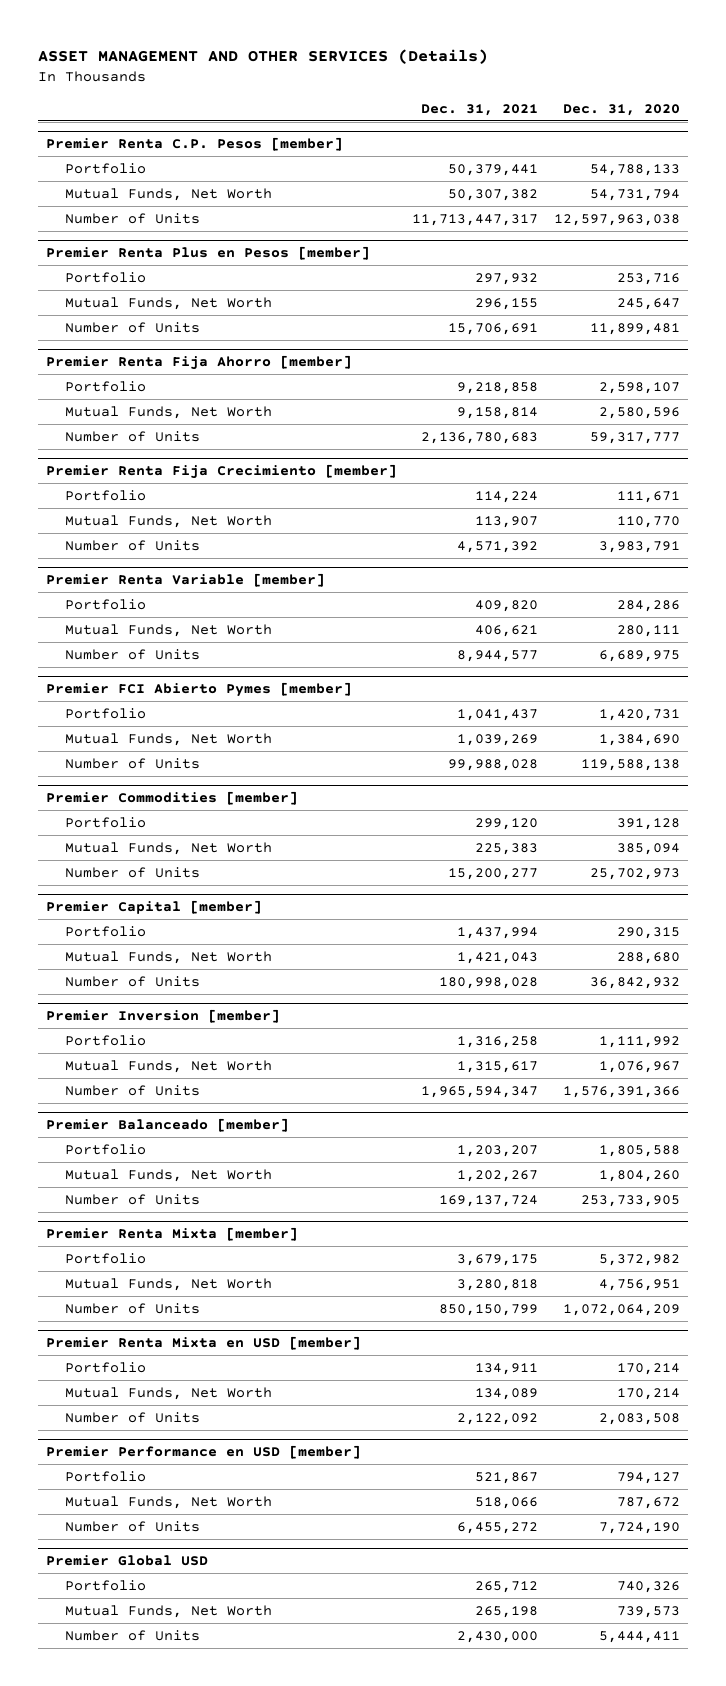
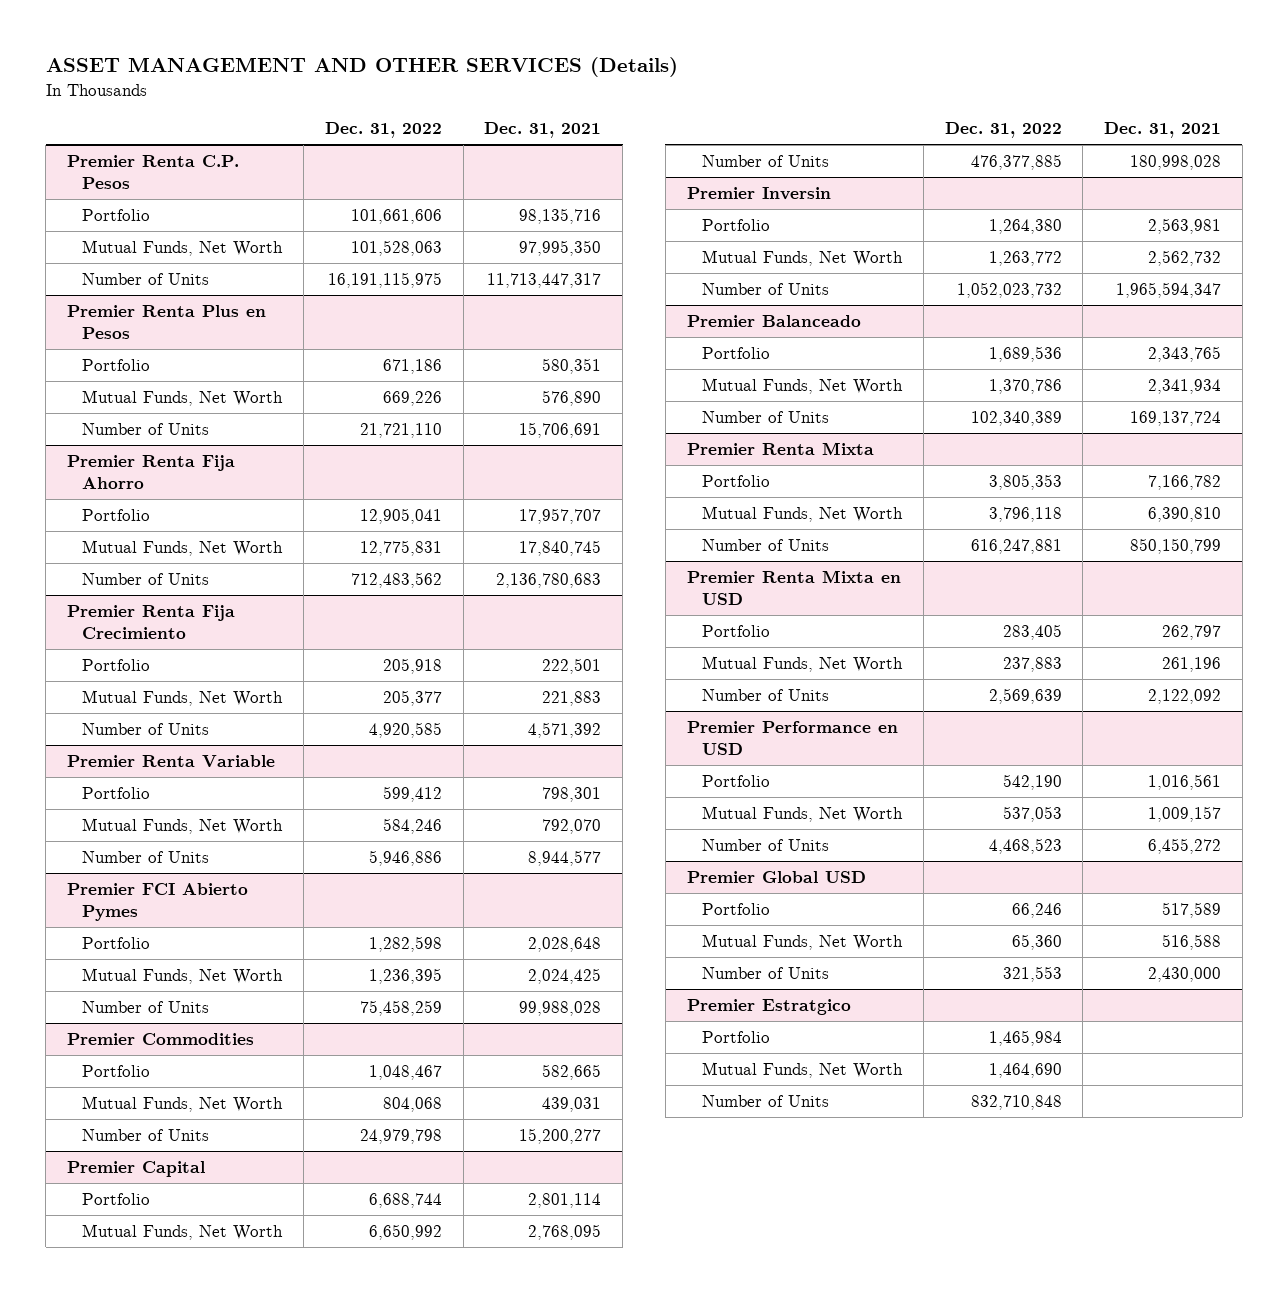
[563,103,681,116] Dec. 31, 2020 -> none
none -> [324,122,442,139] Dec. 31, 2022
[45,137,343,152] Premier Renta C.P. Pesos [member] -> [67,154,240,189] Premier Renta C.P. Pesos
[448,163,539,176] 50,379,441 -> [519,207,602,224] 98,135,716
[448,188,539,201] 50,307,382 -> [519,239,602,256] 97,995,350
[45,246,370,261] Premier Renta Plus en Pesos [member] -> [67,304,267,339] Premier Renta Plus en Pesos
[475,272,539,285] 297,932 -> [542,357,602,374] 580,351
[475,297,539,310] 296,155 -> [542,389,602,406] 576,890
[45,355,352,371] Premier Renta Fija Ahorro [member] -> [67,454,236,489] Premier Renta Fija Ahorro
[457,381,539,394] 9,218,858 -> [519,507,602,524] 17,957,707
[457,406,539,419] 9,158,814 -> [519,539,602,556] 17,840,745
[45,464,397,480] Premier Renta Fija Crecimiento [member] -> [67,604,236,639] Premier Renta Fija Crecimiento
[475,490,539,503] 114,224 -> [542,657,602,674] 222,501
[475,515,539,528] 113,907 -> [542,690,602,706] 221,883
[45,573,325,588] Premier Renta Variable [member] -> [67,754,276,767] Premier Renta Variable
[475,599,539,612] 409,820 -> [542,786,602,802] 798,301
[475,624,539,637] 406,621 -> [542,818,602,834] 792,070
[45,682,352,698] Premier FCI Abierto Pymes [member] -> [67,882,249,921] Premier FCI Abierto Pymes
[457,708,539,721] 1,041,437 -> [528,936,602,952] 2,028,648
[457,733,539,746] 1,039,269 -> [528,967,602,984] 2,024,425
[45,791,298,806] Premier Commodities [member] -> [67,1032,255,1045] Premier Commodities
[475,817,539,830] 299,120 -> [542,1063,602,1080] 582,665
[475,842,539,855] 225,383 -> [542,1096,602,1112] 439,031
[45,900,262,915] Premier Capital [member] -> [67,1160,206,1177] Premier Capital
[457,926,539,939] 1,437,994 -> [528,1192,602,1208] 2,801,114
[457,951,539,964] 1,421,043 -> [528,1223,602,1240] 2,768,095
[45,1009,280,1024] Premier Inversion [member] -> [686,186,831,200] Premier Inversin
[457,1035,539,1048] 1,316,258 -> [1148,217,1222,234] 2,563,981
[457,1060,539,1073] 1,315,617 -> [1148,249,1222,266] 2,562,732
[45,1118,289,1133] Premier Balanceado [member] -> [686,314,861,327] Premier Balanceado
[457,1144,539,1157] 1,203,207 -> [1148,345,1222,362] 2,343,765
[457,1169,539,1182] 1,202,267 -> [1148,378,1222,394] 2,341,934
[45,1227,298,1242] Premier Renta Mixta [member] -> [686,441,874,455] Premier Renta Mixta
[457,1253,539,1266] 3,679,175 -> [1148,474,1222,490] 7,166,782
[457,1278,539,1291] 3,280,818 -> [1148,506,1222,522] 6,390,810
[45,1336,361,1351] Premier Renta Mixta en USD [member] -> [686,569,901,605] Premier Renta Mixta en USD
[475,1362,539,1375] 134,911 -> [1162,624,1222,640] 262,797
[475,1387,539,1400] 134,089 -> [1162,656,1222,672] 261,196
[45,1445,361,1460] Premier Performance en USD [member] -> [686,720,898,755] Premier Performance en USD
[475,1471,539,1484] 521,867 -> [1148,773,1222,790] 1,016,561
[475,1496,539,1509] 518,066 -> [1148,805,1222,822] 1,009,157
[475,1580,539,1593] 265,712 -> [1162,901,1222,918] 517,589
[475,1605,539,1618] 265,198 -> [1162,933,1222,950] 516,588
none -> [686,998,851,1015] Premier Estratgico
none -> [701,1030,770,1043] Portfolio
none -> [701,1061,903,1078] Mutual Funds, Net Worth
none -> [701,1094,829,1107] Number of Units

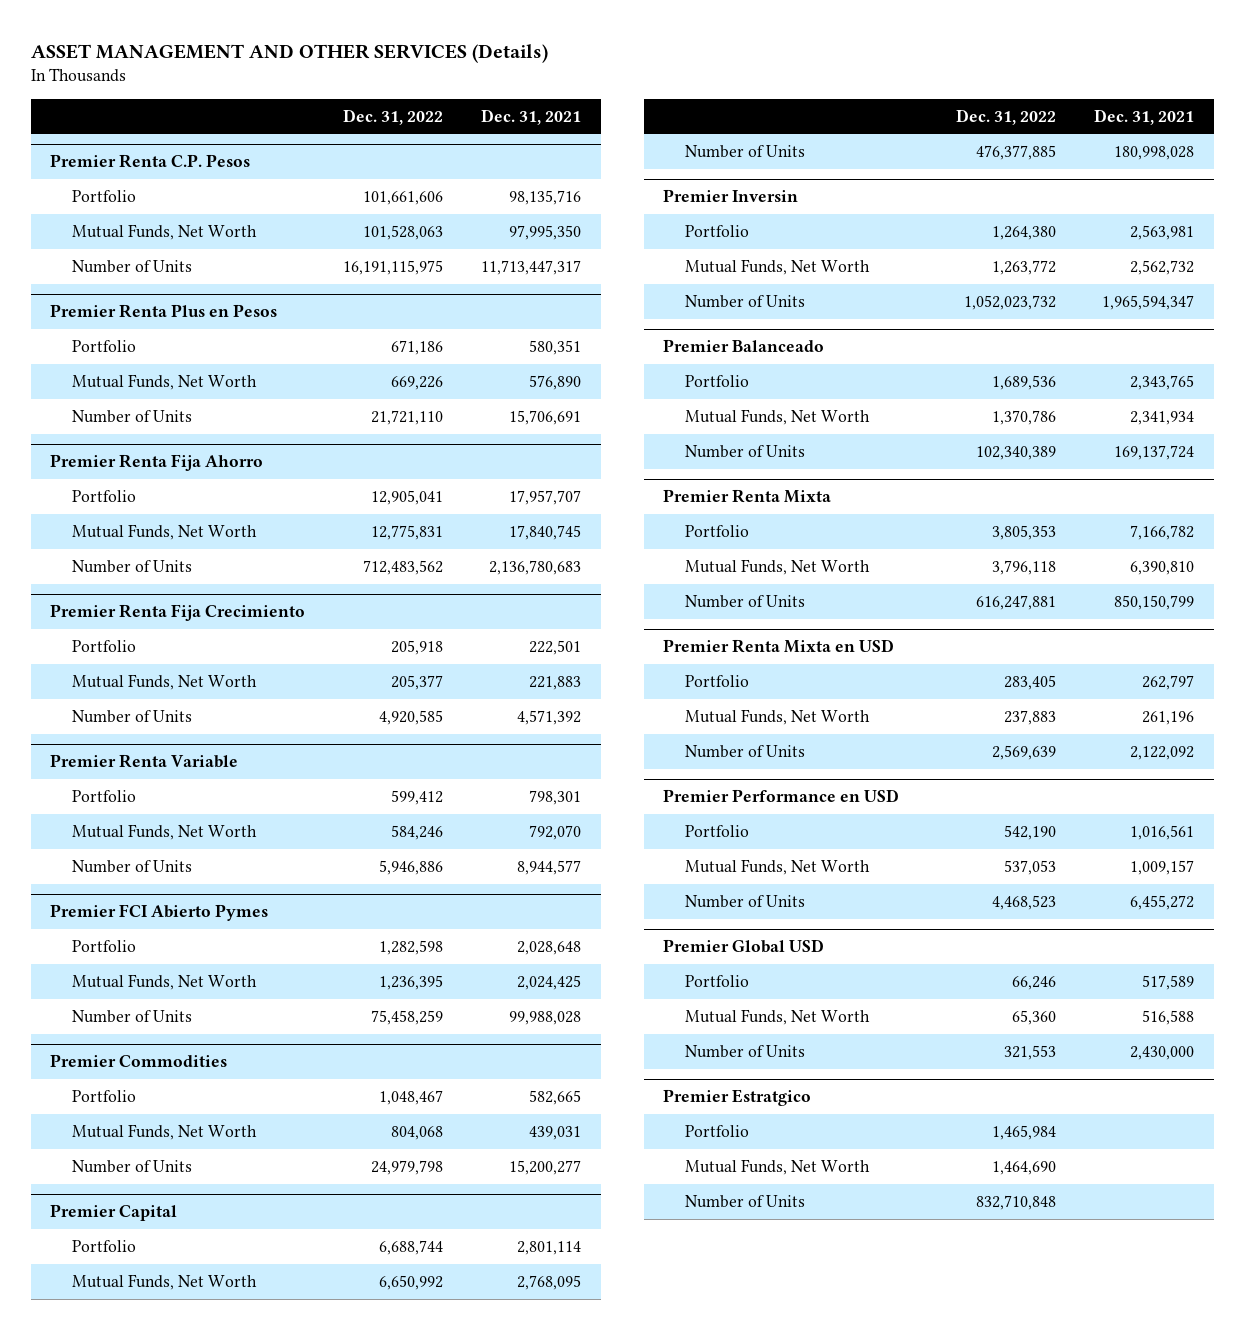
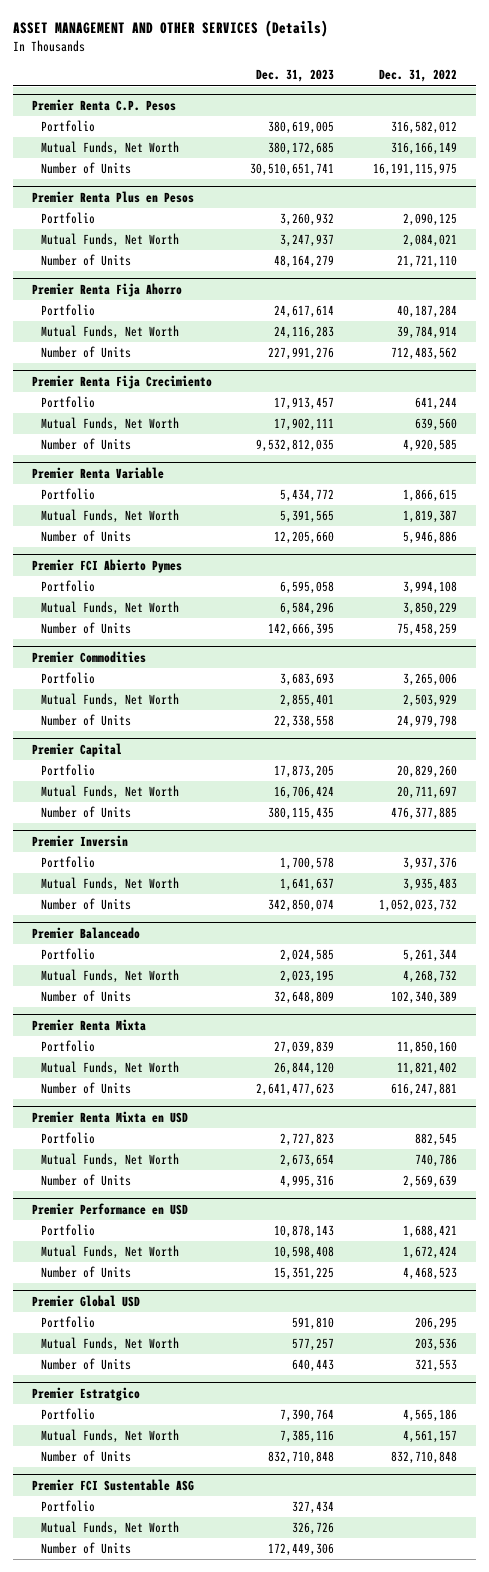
[481,108,582,125] Dec. 31, 2021 -> none
none -> [256,69,335,83] Dec. 31, 2023
[363,190,444,205] 101,661,606 -> [390,121,457,135] 316,582,012
[363,224,444,240] 101,528,063 -> [390,142,457,156] 316,166,149
[391,339,444,355] 671,186 -> [402,213,457,227] 2,090,125
[391,375,444,390] 669,226 -> [402,234,457,248] 2,084,021
[371,489,444,505] 12,905,041 -> [396,305,457,319] 40,187,284
[371,524,444,540] 12,775,831 -> [396,326,457,340] 39,784,914
[391,639,444,655] 205,918 -> [414,397,457,411] 641,244
[391,674,444,690] 205,377 -> [414,418,457,432] 639,560
[391,789,444,805] 599,412 -> [402,489,457,503] 1,866,615
[391,824,444,840] 584,246 -> [402,510,457,524] 1,819,387
[379,939,444,955] 1,282,598 -> [402,581,457,595] 3,994,108
[379,974,444,990] 1,236,395 -> [402,602,457,616] 3,850,229
[379,1089,444,1105] 1,048,467 -> [402,673,457,687] 3,265,006
[391,1125,444,1140] 804,068 -> [402,694,457,708] 2,503,929
[379,1239,444,1255] 6,688,744 -> [396,765,457,779] 20,829,260
[379,1274,444,1290] 6,650,992 -> [396,786,457,800] 20,711,697
[992,225,1057,240] 1,264,380 -> [402,857,457,871] 3,937,376
[992,259,1057,275] 1,263,772 -> [402,878,457,892] 3,935,483
[992,374,1057,390] 1,689,536 -> [402,949,457,963] 5,261,344
[992,409,1057,425] 1,370,786 -> [402,970,457,984] 4,268,732
[992,524,1057,540] 3,805,353 -> [396,1041,457,1055] 11,850,160
[992,559,1057,575] 3,796,118 -> [396,1062,457,1076] 11,821,402
[1004,674,1057,690] 283,405 -> [414,1133,457,1147] 882,545
[1004,709,1057,725] 237,883 -> [414,1154,457,1168] 740,786
[1004,824,1057,840] 542,190 -> [402,1225,457,1239] 1,688,421
[1004,859,1057,875] 537,053 -> [402,1246,457,1260] 1,672,424
[1012,975,1057,990] 66,246 -> [414,1317,457,1331] 206,295
[1012,1009,1057,1025] 65,360 -> [414,1338,457,1352] 203,536
[992,1124,1057,1140] 1,465,984 -> [402,1409,457,1423] 4,565,186
[992,1160,1057,1175] 1,464,690 -> [402,1430,457,1444] 4,561,157
none -> [32,1479,195,1492] Premier FCI Sustentable ASG
none -> [41,1500,96,1513] Portfolio
none -> [41,1521,180,1536] Mutual Funds, Net Worth
none -> [41,1542,132,1555] Number of Units

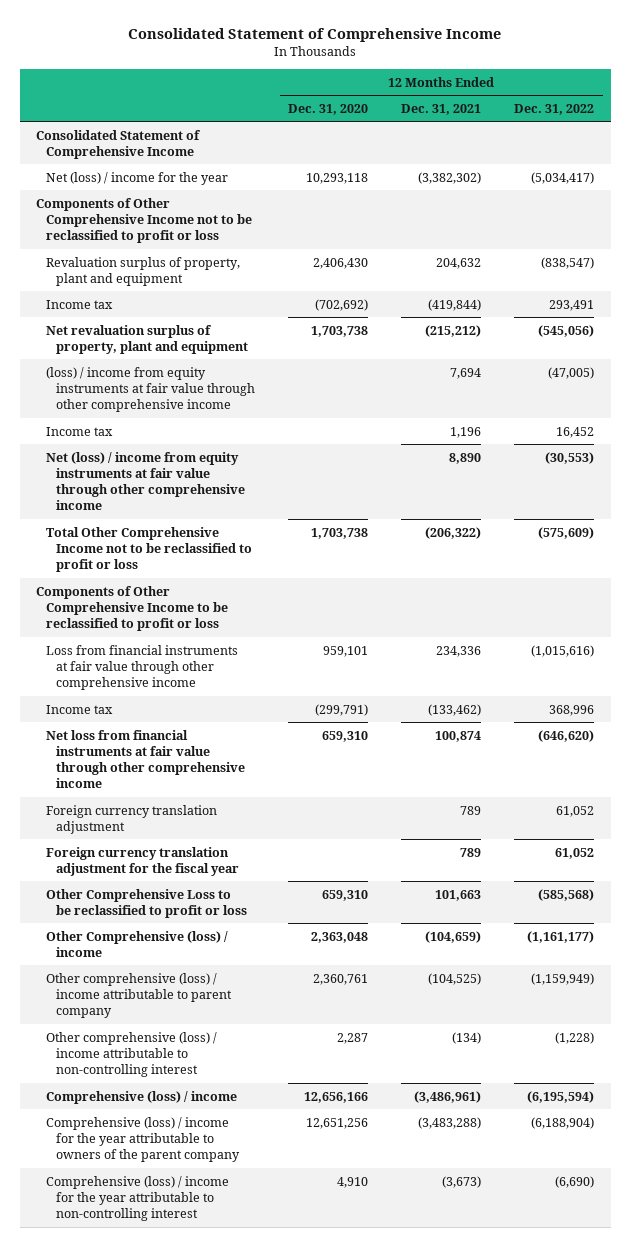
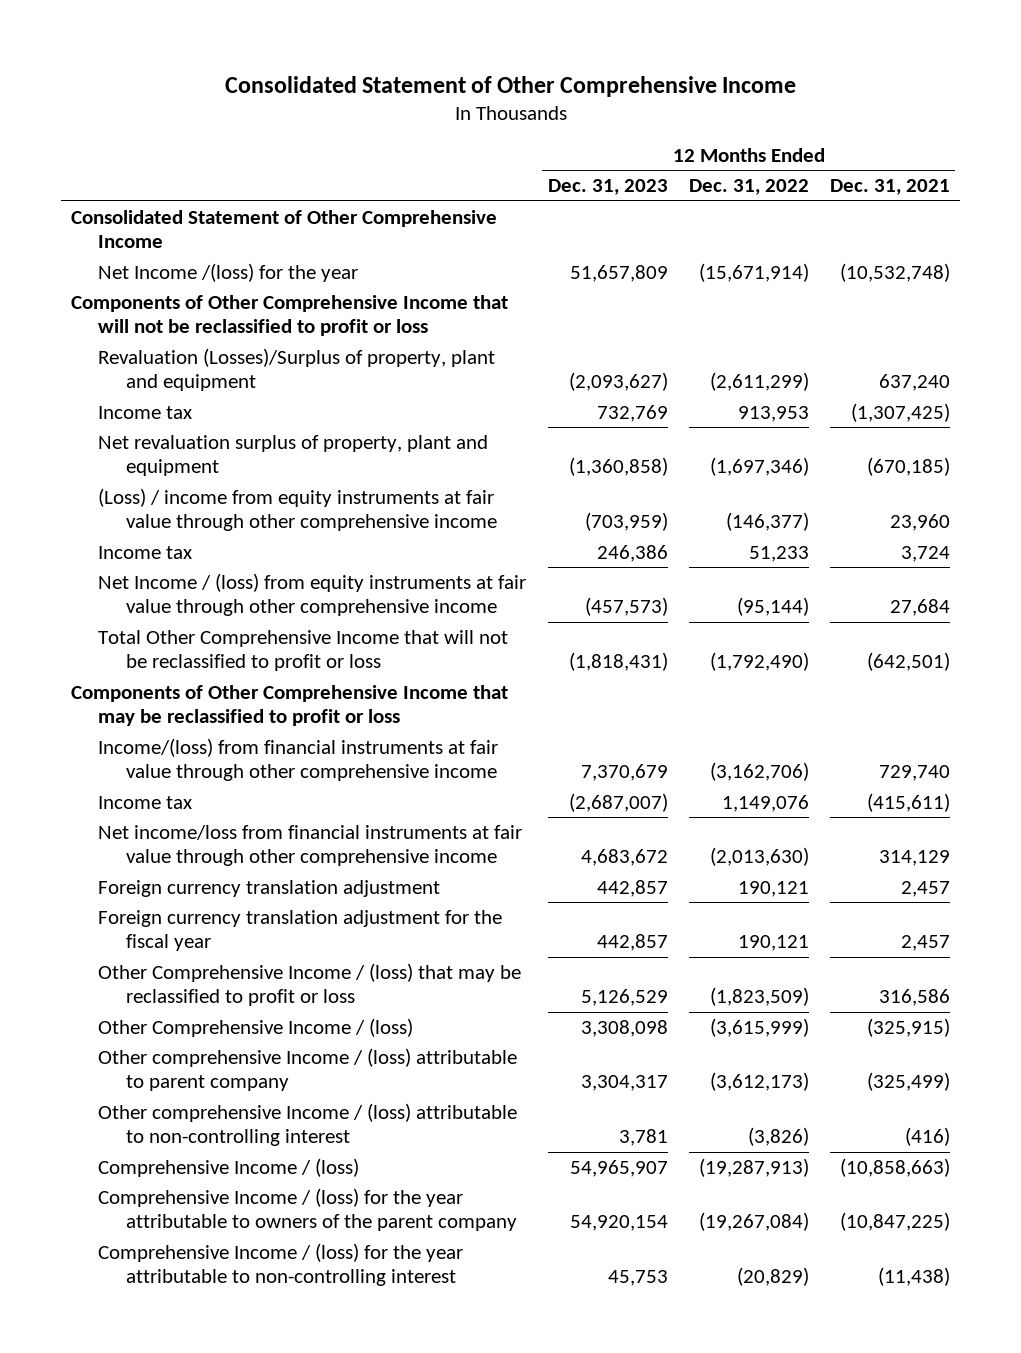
[128,28,502,43] Consolidated Statement of Comprehensive Income -> [224,75,796,97] Consolidated Statement of Other Comprehensive Income
[288,103,369,115] Dec. 31, 2020 -> none
none -> [547,179,668,196] Dec. 31, 2023
[36,129,202,159] Consolidated Statement of Comprehensive Income -> [71,209,498,249] Consolidated Statement of Other Comprehensive Income
[46,171,229,185] Net (loss) / income for the year -> [98,262,359,282] Net Income /(loss) for the year
[418,171,482,184] (3,382,302) -> [839,262,950,282] (10,532,748)
[531,171,595,184] (5,034,417) -> [698,262,809,282] (15,671,914)
[36,197,253,243] Components of Other Comprehensive Income not to be reclassified to profit or loss -> [71,294,509,337] Components of Other Comprehensive Income that will not be reclassified to profit or loss
[46,256,241,286] Revaluation surplus of property, plant and equipment -> [98,347,496,392] Revaluation (Losses)/Surplus of property, plant and equipment
[436,257,482,269] 204,632 -> [878,374,950,392] 637,240
[541,256,595,269] (838,547) -> [709,372,809,392] (2,611,299)
[428,298,482,311] (419,844) -> [850,402,950,422] (1,307,425)
[549,299,595,311] 293,491 -> [737,405,809,422] 913,953
[425,324,482,337] (215,212) -> [866,457,950,477] (670,185)
[538,324,595,337] (545,056) -> [709,457,809,477] (1,697,346)
[46,366,255,412] (loss) / income from equity instruments at fair value through other comprehensive income -> [98,487,497,532] (Loss) / income from equity instruments at fair value through other comprehensive income
[450,367,482,379] 7,694 -> [889,514,950,532] 23,960
[548,366,595,379] (47,005) -> [725,512,809,532] (146,377)
[450,426,482,438] 1,196 -> [900,545,950,562] 3,724
[556,426,595,438] 16,452 -> [748,545,809,562] 51,233
[46,451,245,511] Net (loss) / income from equity instruments at fair value through other comprehensive income -> [98,572,527,617] Net Income / (loss) from equity instruments at fair value through other comprehensive income
[449,452,482,464] 8,890 -> [889,599,950,617] 27,684
[545,451,595,464] (30,553) -> [736,597,809,617] (95,144)
[46,526,252,572] Total Other Comprehensive Income not to be reclassified to profit or loss -> [98,629,509,672] Total Other Comprehensive Income that will not be reclassified to profit or loss
[425,526,482,539] (206,322) -> [866,652,950,672] (642,501)
[538,526,595,539] (575,609) -> [709,652,809,672] (1,792,490)
[36,585,229,631] Components of Other Comprehensive Income to be reclassified to profit or loss -> [71,684,509,727] Components of Other Comprehensive Income that may be reclassified to profit or loss
[46,644,239,690] Loss from financial instruments at fair value through other comprehensive income -> [98,737,499,782] Income/(loss) from financial instruments at fair value through other comprehensive income
[436,645,482,657] 234,336 -> [878,765,950,782] 729,740
[531,644,595,657] (1,015,616) -> [709,762,809,782] (3,162,706)
[428,703,482,716] (133,462) -> [866,792,950,812] (415,611)
[549,704,595,716] 368,996 -> [721,794,809,812] 1,149,076
[46,729,245,789] Net loss from financial instruments at fair value through other comprehensive income -> [98,824,523,867] Net income/loss from financial instruments at fair value through other comprehensive income
[435,730,482,742] 100,874 -> [878,850,950,867] 314,129
[538,729,595,742] (646,620) -> [709,847,809,867] (2,013,630)
[460,805,482,815] 789 -> [900,880,950,897] 2,457
[556,805,595,817] 61,052 -> [737,880,809,897] 190,121
[460,847,482,857] 789 -> [900,935,950,952] 2,457
[555,847,595,859] 61,052 -> [737,935,809,952] 190,121
[46,888,247,918] Other Comprehensive Loss to be reclassified to profit or loss -> [98,962,522,1007] Other Comprehensive Income / (loss) that may be reclassified to profit or loss
[435,889,482,901] 101,663 -> [878,989,950,1007] 316,586
[538,888,595,901] (585,568) -> [709,987,809,1007] (1,823,509)
[46,930,229,957] Other Comprehensive (loss) / income -> [98,1017,414,1037] Other Comprehensive Income / (loss)
[425,930,482,943] (104,659) -> [866,1017,950,1037] (325,915)
[527,930,595,943] (1,161,177) -> [709,1017,809,1037] (3,615,999)
[46,972,232,1018] Other comprehensive (loss) / income attributable to parent company -> [98,1047,518,1092] Other comprehensive Income / (loss) attributable to parent company
[428,972,482,985] (104,525) -> [866,1072,950,1092] (325,499)
[531,972,595,985] (1,159,949) -> [709,1072,809,1092] (3,612,173)
[46,1031,218,1077] Other comprehensive (loss) / income attributable to non-controlling interest -> [98,1102,518,1147] Other comprehensive Income / (loss) attributable to non-controlling interest
[452,1031,482,1044] (134) -> [904,1127,950,1147] (416)
[555,1031,595,1044] (1,228) -> [747,1127,809,1147] (3,826)
[46,1090,238,1104] Comprehensive (loss) / income -> [98,1157,360,1177] Comprehensive Income / (loss)
[414,1090,482,1103] (3,486,961) -> [839,1157,950,1177] (10,858,663)
[527,1090,595,1103] (6,195,594) -> [698,1157,809,1177] (19,287,913)
[46,1116,240,1162] Comprehensive (loss) / income for the year attributable to owners of the parent company -> [98,1187,517,1232] Comprehensive Income / (loss) for the year attributable to owners of the parent company
[418,1116,482,1129] (3,483,288) -> [839,1212,950,1232] (10,847,225)
[531,1116,595,1129] (6,188,904) -> [698,1212,809,1232] (19,267,084)
[46,1175,230,1221] Comprehensive (loss) / income for the year attributable to non-controlling interest -> [98,1242,464,1287] Comprehensive Income / (loss) for the year attributable to non-controlling interest
[442,1175,482,1188] (3,673) -> [877,1267,950,1287] (11,438)
[555,1175,595,1188] (6,690) -> [736,1267,809,1287] (20,829)

